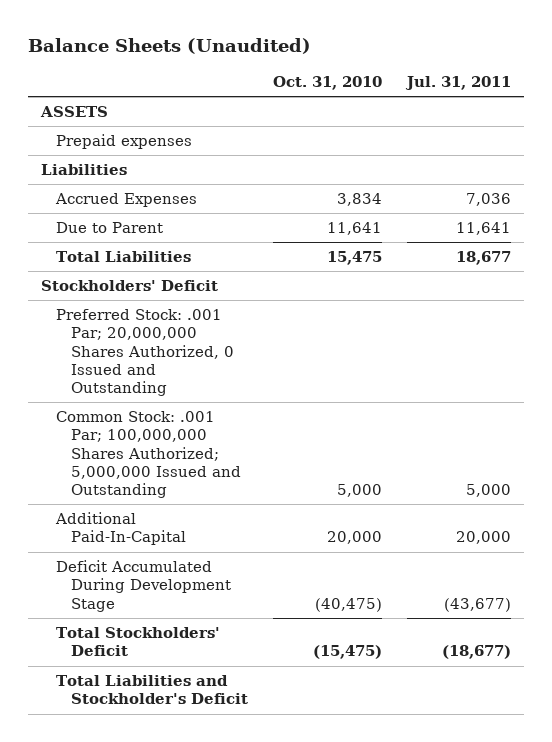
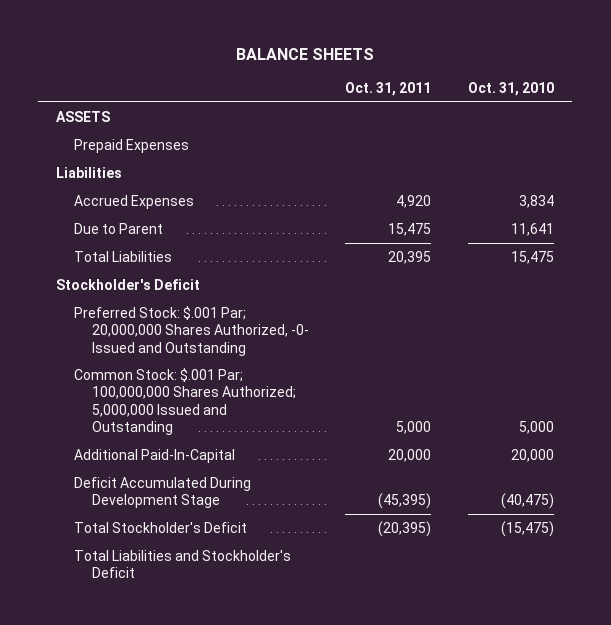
[28,37,312,54] Balance Sheets (Unaudited) -> [236,47,375,60] BALANCE SHEETS
[405,76,512,91] Jul. 31, 2011 -> none
none -> [345,81,432,96] Oct. 31, 2011
[56,134,193,150] Prepaid expenses -> [74,138,190,153] Prepaid Expenses
[40,280,218,292] Stockholders' Deficit -> [56,278,201,290] Stockholder's Deficit
[56,309,235,397] Preferred Stock: .001 Par; 20,000,000 Shares Authorized, 0 Issued and Outstanding -> [74,305,309,356] Preferred Stock: $.001 Par; 20,000,000 Shares Authorized, -0- Issued and Outstanding
[56,411,242,499] Common Stock: .001 Par; 100,000,000 Shares Authorized; 5,000,000 Issued and Outstanding -> [74,367,296,435] Common Stock: $.001 Par; 100,000,000 Shares Authorized; 5,000,000 Issued and Outstanding
[56,627,221,657] Total Stockholders' Deficit -> [74,521,248,533] Total Stockholder's Deficit

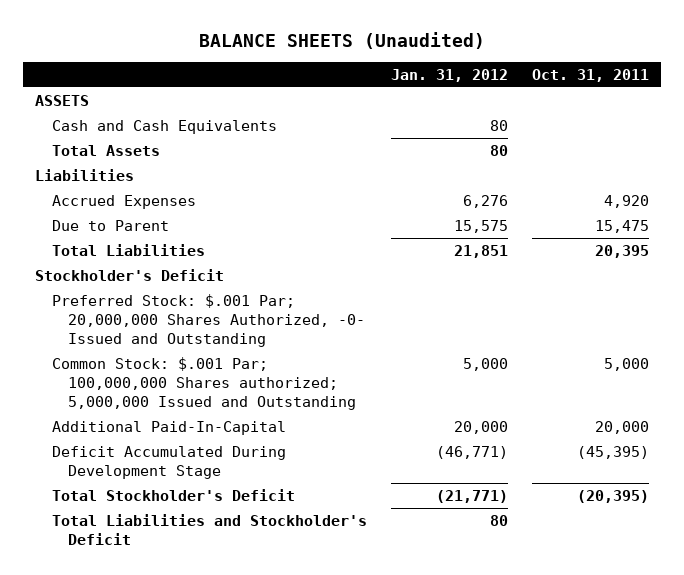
[236,47,375,60] BALANCE SHEETS -> [198,31,485,49] BALANCE SHEETS (Unaudited)
[468,81,555,96] Oct. 31, 2010 -> none
none -> [390,68,508,82] Jan. 31, 2012
[74,138,190,153] Prepaid Expenses -> none
none -> [51,119,277,134] Cash and Cash Equivalents
none -> [51,144,160,156] Total Assets
[74,367,296,435] Common Stock: $.001 Par; 100,000,000 Shares Authorized; 5,000,000 Issued and Outstanding -> [51,356,357,410] Common Stock: $.001 Par; 100,000,000 Shares authorized; 5,000,000 Issued and Outstanding

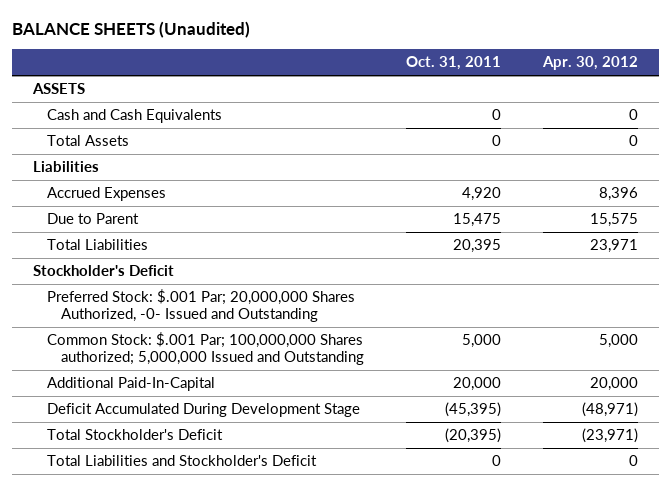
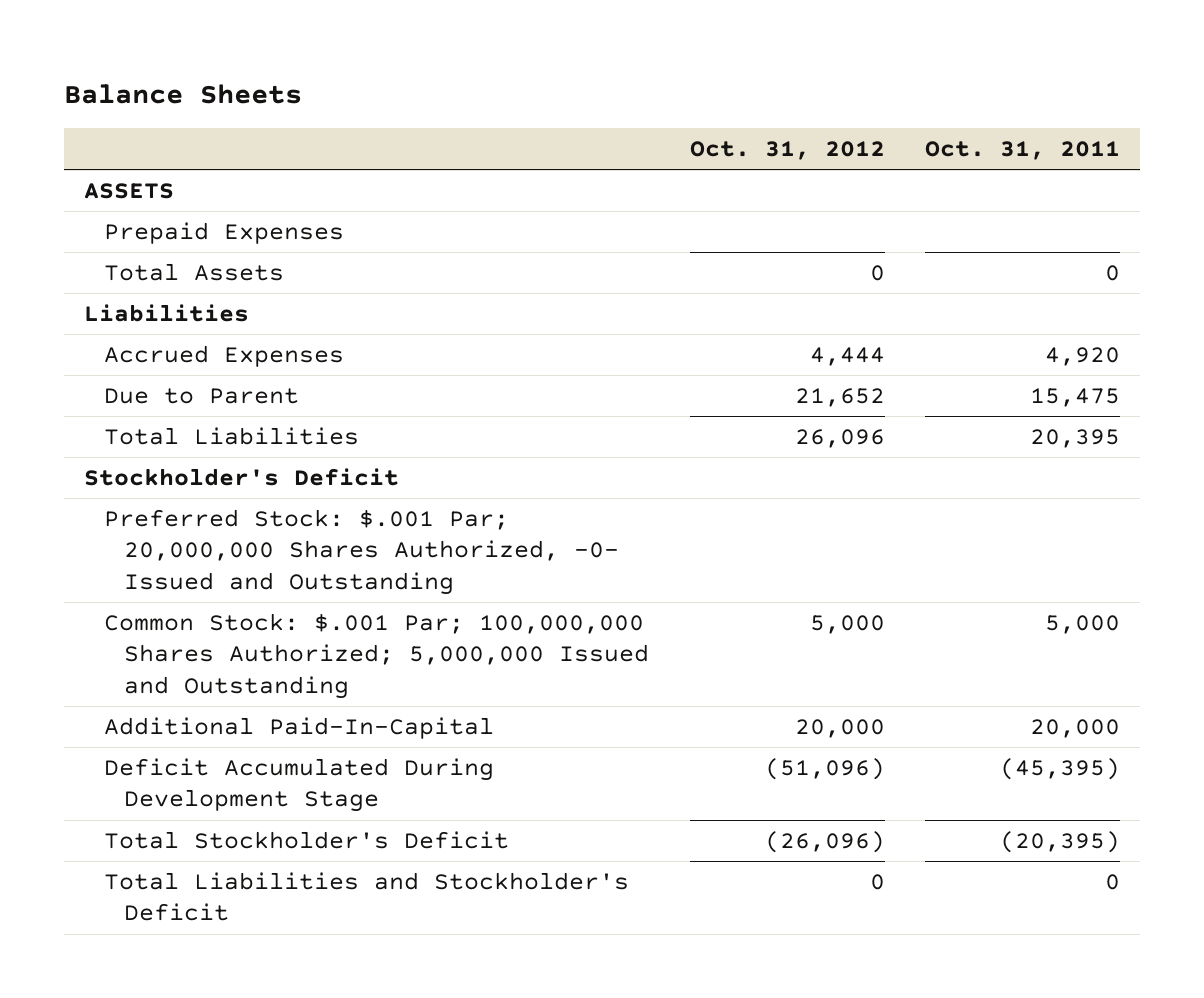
[12,20,251,38] BALANCE SHEETS (Unaudited) -> [63,83,302,104] Balance Sheets
[541,56,638,71] Apr. 30, 2012 -> none
none -> [689,140,885,160] Oct. 31, 2012
[47,109,223,124] Cash and Cash Equivalents -> none
none -> [104,222,345,245] Prepaid Expenses
[47,332,364,366] Common Stock: $.001 Par; 100,000,000 Shares authorized; 5,000,000 Issued and Outstanding -> [104,613,650,699] Common Stock: $.001 Par; 100,000,000 Shares Authorized; 5,000,000 Issued and Outstanding

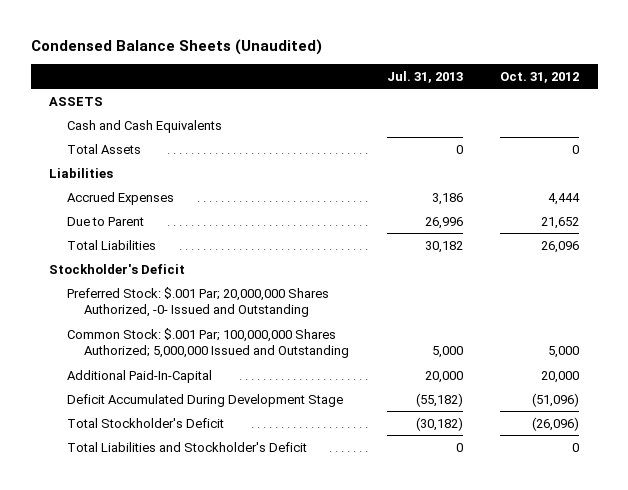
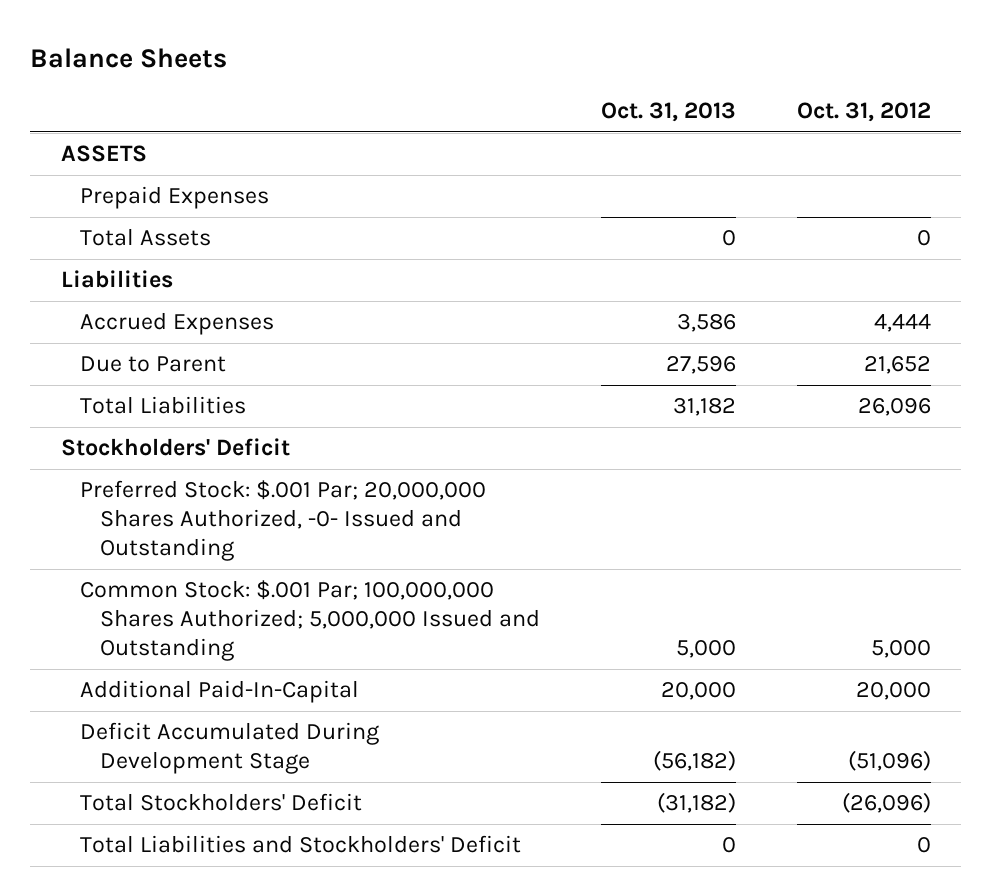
[30,38,322,55] Condensed Balance Sheets (Unaudited) -> [30,47,228,68] Balance Sheets
[386,70,463,83] Jul. 31, 2013 -> none
none -> [601,102,737,123] Oct. 31, 2013
[66,119,222,133] Cash and Cash Equivalents -> none
none -> [80,186,270,210] Prepaid Expenses
[49,263,186,274] Stockholder's Deficit -> [60,438,290,457] Stockholders' Deficit
[66,417,224,428] Total Stockholder's Deficit -> [80,793,363,812] Total Stockholders' Deficit
[66,441,307,452] Total Liabilities and Stockholder's Deficit -> [80,835,522,854] Total Liabilities and Stockholders' Deficit

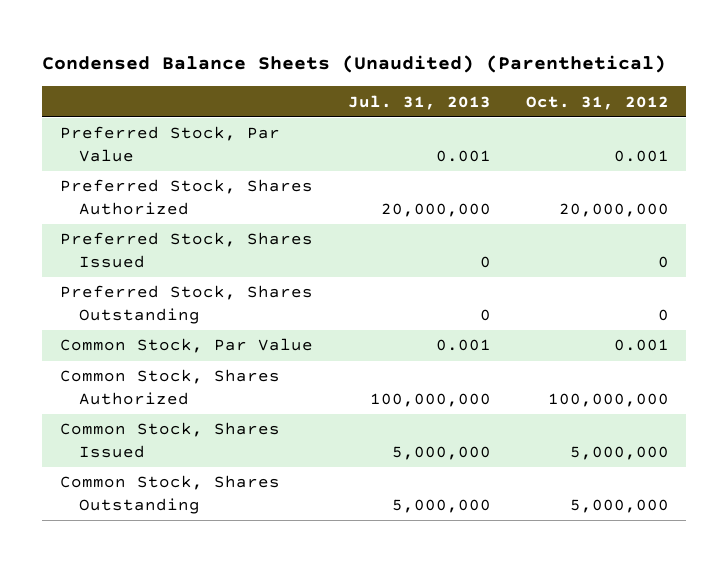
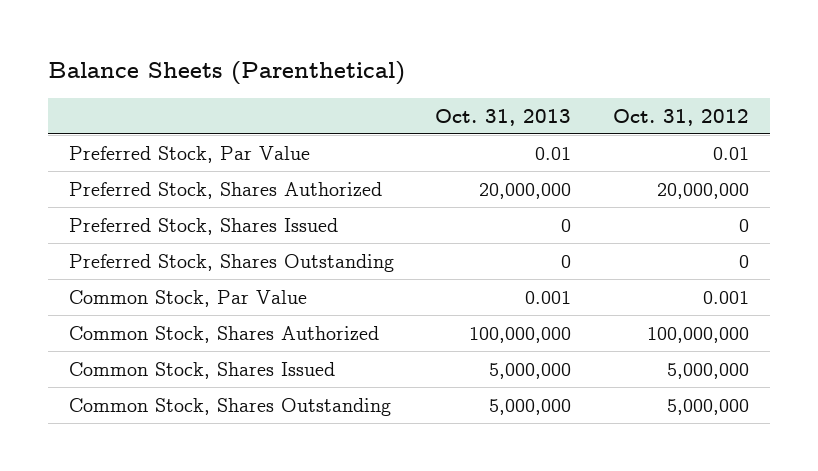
[42,54,667,73] Condensed Balance Sheets (Unaudited) (Parenthetical) -> [48,61,406,86] Balance Sheets (Parenthetical)
[347,94,491,110] Jul. 31, 2013 -> none
none -> [435,108,572,126] Oct. 31, 2013
[613,149,669,162] 0.001 -> [712,146,749,160] 0.01

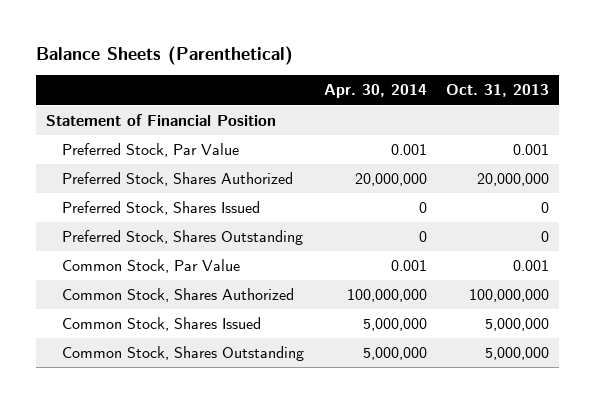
[612,108,749,126] Oct. 31, 2012 -> none
none -> [323,84,427,99] Apr. 30, 2014
none -> [46,113,277,126] Statement of Financial Position
[535,146,572,160] 0.01 -> [513,143,550,155] 0.001

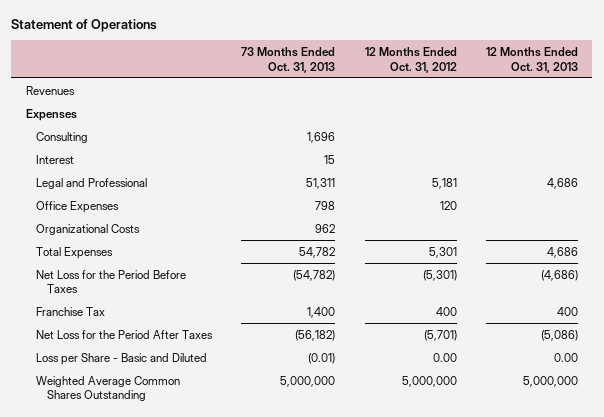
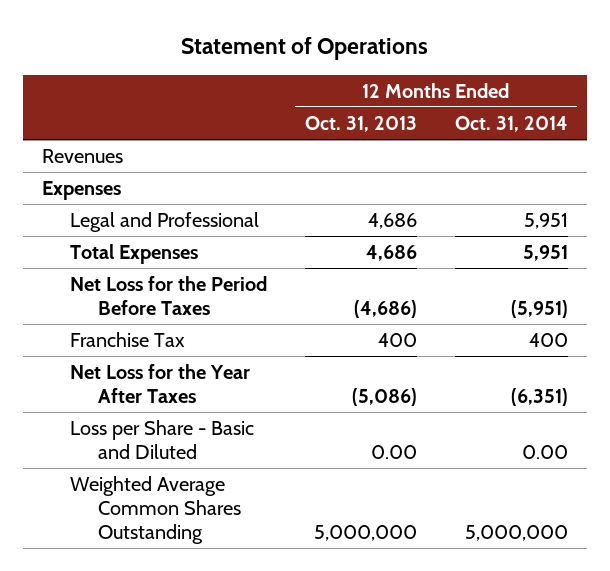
[241,47,336,73] 73 Months Ended Oct. 31, 2013 -> none
[364,47,457,73] 12 Months Ended Oct. 31, 2012 -> none
none -> [454,116,568,133] Oct. 31, 2014
[36,131,89,143] Consulting -> none
[36,154,75,164] Interest -> none
[36,200,120,213] Office Expenses -> none
[36,223,141,235] Organizational Costs -> none
[36,329,214,339] Net Loss for the Period After Taxes -> [69,364,250,404] Net Loss for the Year After Taxes

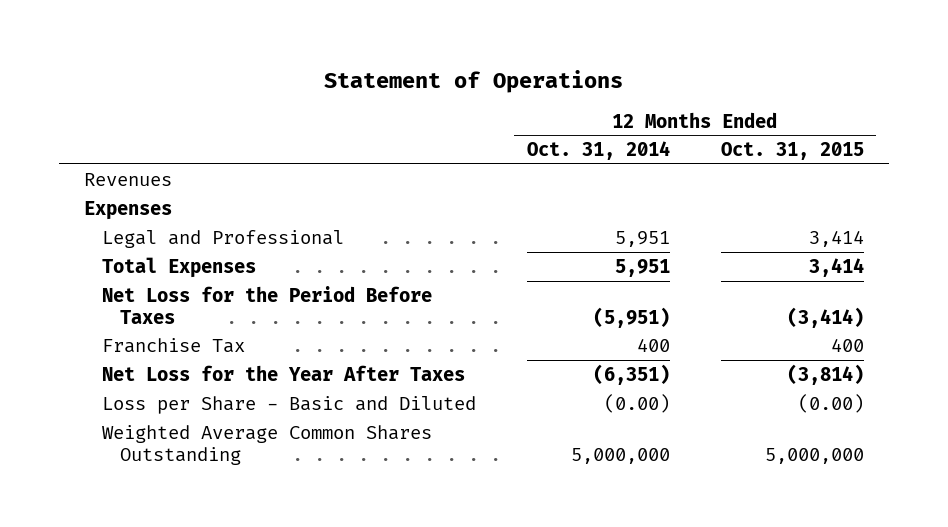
[304,116,417,133] Oct. 31, 2013 -> none
none -> [720,142,864,161] Oct. 31, 2015
[521,445,568,460] 0.00 -> [603,393,670,413] (0.00)

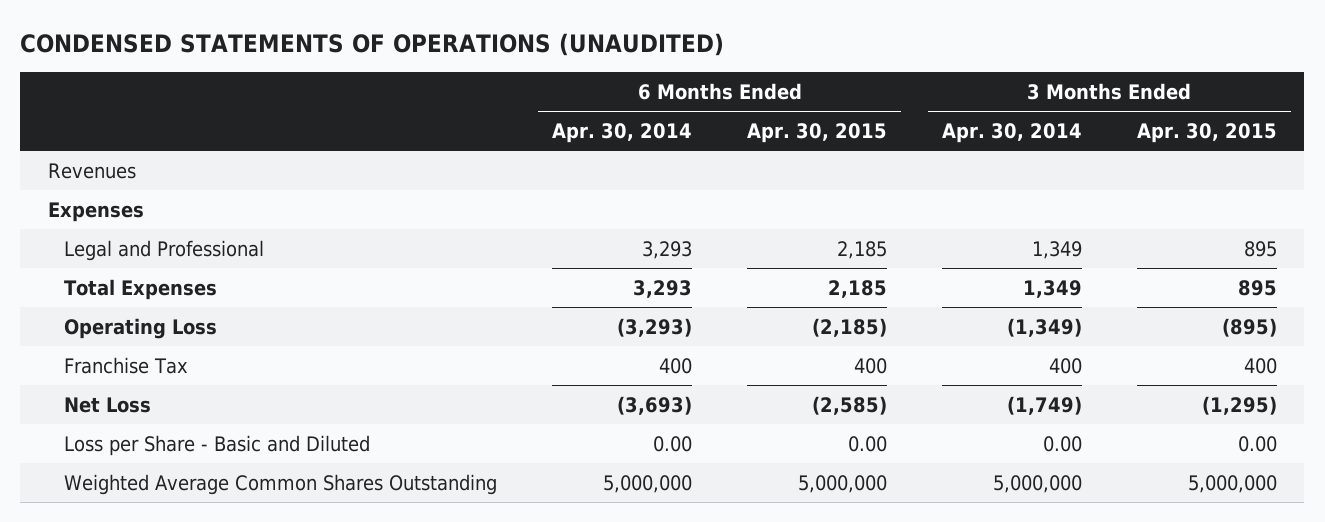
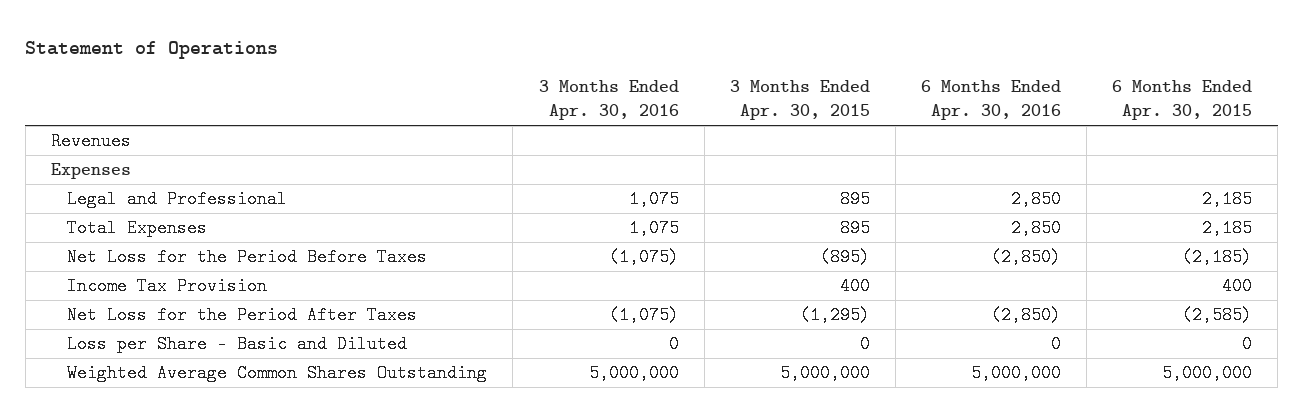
[20,32,725,56] CONDENSED STATEMENTS OF OPERATIONS (UNAUDITED) -> [25,40,279,59] Statement of Operations
[552,123,693,144] Apr. 30, 2014 -> none
[941,123,1082,144] Apr. 30, 2014 -> none
none -> [538,80,679,121] 3 Months Ended Apr. 30, 2016
none -> [920,80,1061,121] 6 Months Ended Apr. 30, 2016
[64,317,218,339] Operating Loss -> [67,248,428,267] Net Loss for the Period Before Taxes
[64,356,189,374] Franchise Tax -> [67,277,268,296] Income Tax Provision
[64,396,152,413] Net Loss -> [67,306,418,325] Net Loss for the Period After Taxes
[847,435,887,452] 0.00 -> [1242,335,1253,354] 0
[1237,435,1277,452] 0.00 -> [859,335,870,354] 0

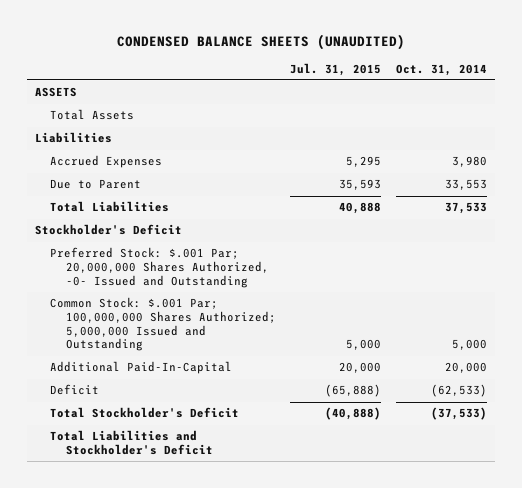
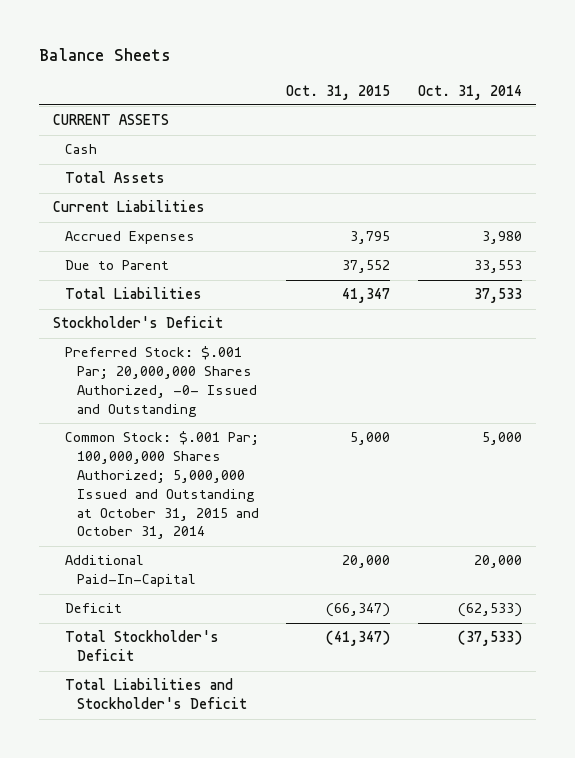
[117,33,406,50] CONDENSED BALANCE SHEETS (UNAUDITED) -> [38,48,171,62] Balance Sheets
[290,62,382,76] Jul. 31, 2015 -> none
none -> [286,84,391,100] Oct. 31, 2015
[34,87,77,98] ASSETS -> [52,114,169,126] CURRENT ASSETS
none -> [64,144,97,155] Cash
[34,132,112,144] Liabilities -> [52,200,205,213] Current Liabilities
[50,297,276,352] Common Stock: $.001 Par; 100,000,000 Shares Authorized; 5,000,000 Issued and Outstanding -> [64,431,259,540] Common Stock: $.001 Par; 100,000,000 Shares Authorized; 5,000,000 Issued and Outstanding at October 31, 2015 and October 31, 2014

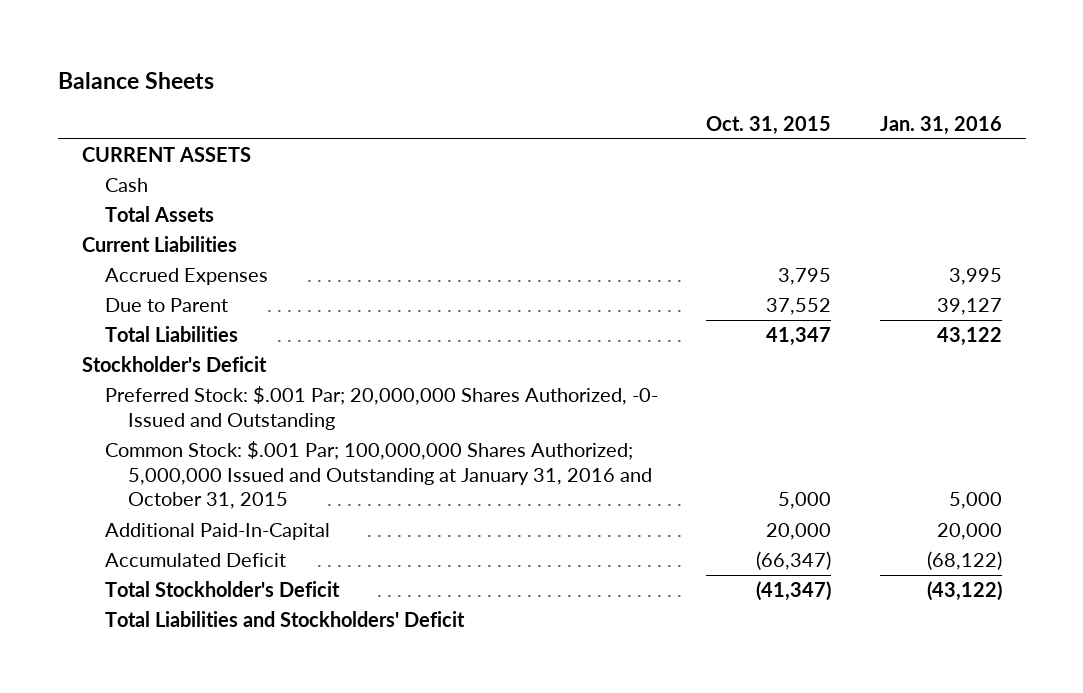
[418,84,523,100] Oct. 31, 2014 -> none
none -> [879,115,1002,135] Jan. 31, 2016
[64,431,259,540] Common Stock: $.001 Par; 100,000,000 Shares Authorized; 5,000,000 Issued and Outstanding at October 31, 2015 and October 31, 2014 -> [105,441,653,510] Common Stock: $.001 Par; 100,000,000 Shares Authorized; 5,000,000 Issued and Outstanding at January 31, 2016 and October 31, 2015
[64,603,122,614] Deficit -> [105,553,287,568] Accumulated Deficit
[64,678,247,710] Total Liabilities and Stockholder's Deficit -> [105,611,466,628] Total Liabilities and Stockholders' Deficit

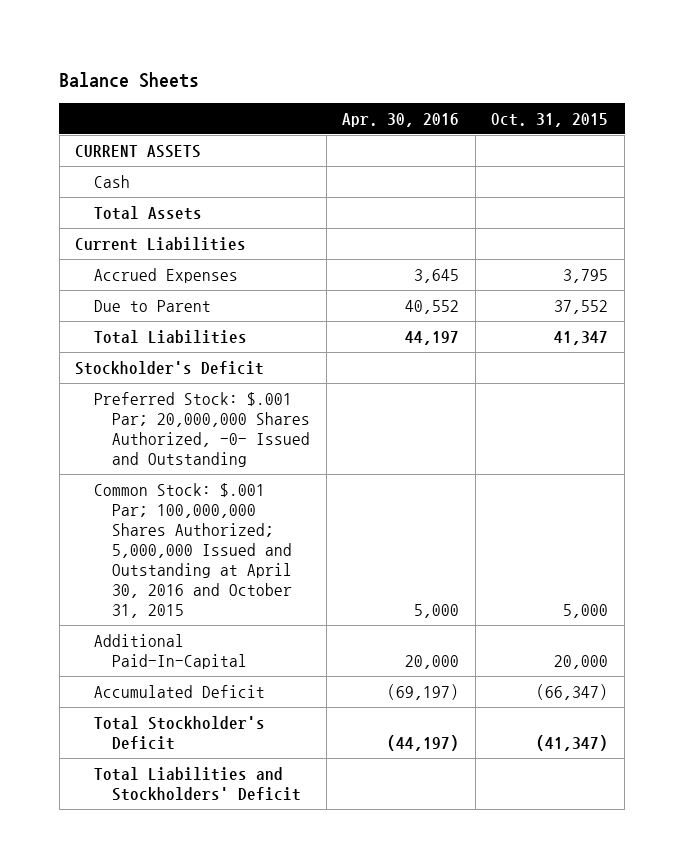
[879,115,1002,135] Jan. 31, 2016 -> none
none -> [342,112,460,127] Apr. 30, 2016
[105,441,653,510] Common Stock: $.001 Par; 100,000,000 Shares Authorized; 5,000,000 Issued and Outstanding at January 31, 2016 and October 31, 2015 -> [93,483,292,619] Common Stock: $.001 Par; 100,000,000 Shares Authorized; 5,000,000 Issued and Outstanding at April 30, 2016 and October 31, 2015

